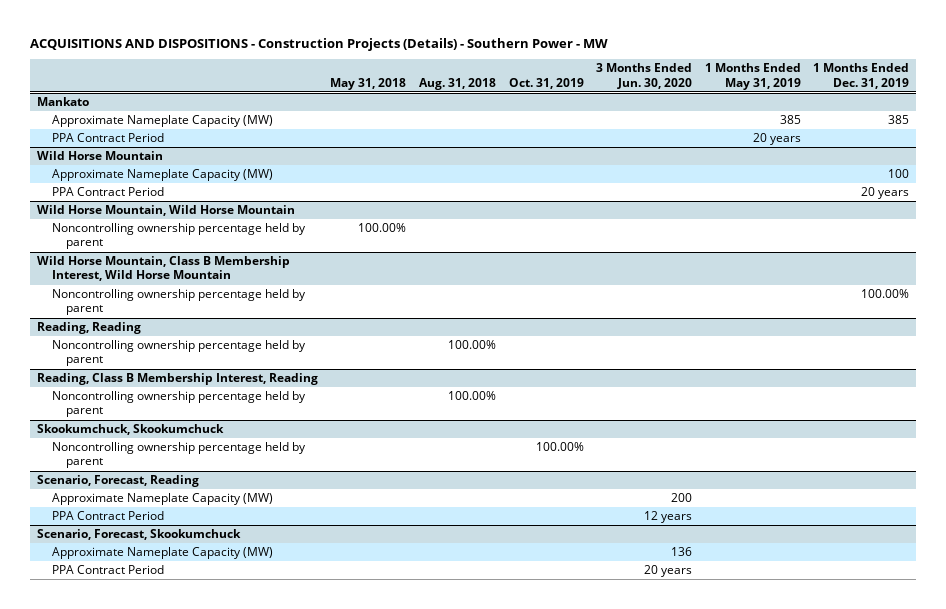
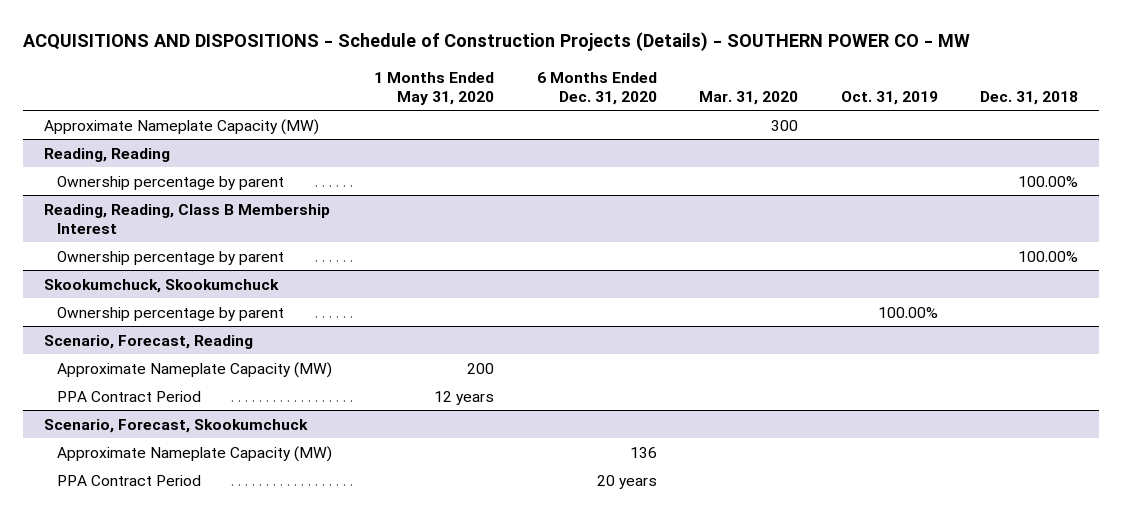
[30,37,609,51] ACQUISITIONS AND DISPOSITIONS - Construction Projects (Details) - Southern Power - MW -> [23,32,971,52] ACQUISITIONS AND DISPOSITIONS - Schedule of Construction Projects (Details) - SOUTHERN POWER CO - MW
[330,77,407,90] May 31, 2018 -> none
[418,77,496,90] Aug. 31, 2018 -> none
[596,63,693,89] 3 Months Ended Jun. 30, 2020 -> none
[704,63,801,90] 1 Months Ended May 31, 2019 -> none
[813,63,910,89] 1 Months Ended Dec. 31, 2019 -> none
none -> [374,71,495,105] 1 Months Ended May 31, 2020
none -> [536,71,657,105] 6 Months Ended Dec. 31, 2020
none -> [699,90,799,105] Mar. 31, 2020
none -> [980,90,1079,105] Dec. 31, 2018
[36,97,89,107] Mankato -> none
[51,115,273,128] Approximate Nameplate Capacity (MW) -> none
[51,133,164,143] PPA Contract Period -> none
[36,151,163,161] Wild Horse Mountain -> none
[51,169,273,182] Approximate Nameplate Capacity (MW) -> none
[51,187,164,197] PPA Contract Period -> none
[36,205,295,217] Wild Horse Mountain, Wild Horse Mountain -> none
[51,223,306,250] Noncontrolling ownership percentage held by parent -> none
[36,256,290,282] Wild Horse Mountain, Class B Membership Interest, Wild Horse Mountain -> none
[51,289,306,316] Noncontrolling ownership percentage held by parent -> none
none -> [44,118,320,135] Approximate Nameplate Capacity (MW)
[51,340,306,367] Noncontrolling ownership percentage held by parent -> [56,175,284,190] Ownership percentage by parent
[36,373,318,386] Reading, Class B Membership Interest, Reading -> [44,203,331,234] Reading, Reading, Class B Membership Interest
[51,391,306,418] Noncontrolling ownership percentage held by parent -> [56,250,284,265] Ownership percentage by parent
[51,442,306,469] Noncontrolling ownership percentage held by parent -> [56,306,284,321] Ownership percentage by parent

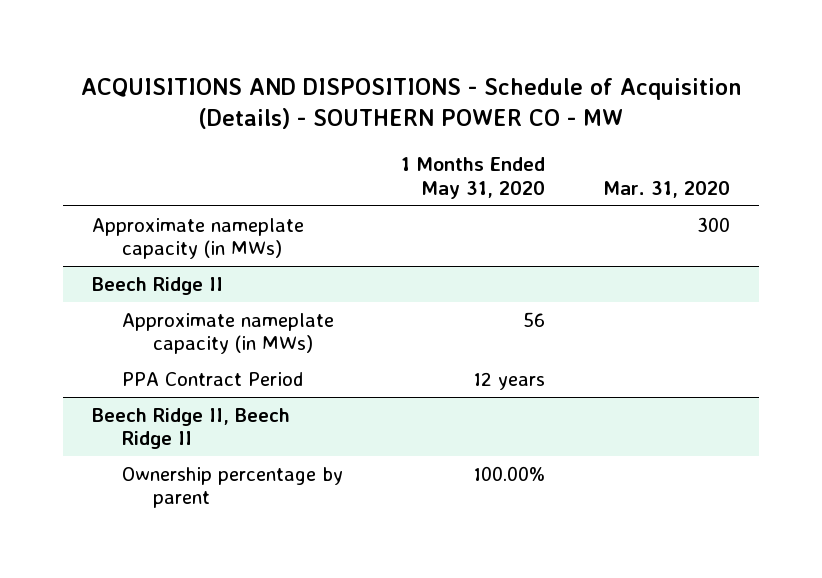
[23,32,971,52] ACQUISITIONS AND DISPOSITIONS - Schedule of Construction Projects (Details) - SOUTHERN POWER CO - MW -> [81,77,742,130] ACQUISITIONS AND DISPOSITIONS - Schedule of Acquisition (Details) - SOUTHERN POWER CO - MW
[536,71,657,105] 6 Months Ended Dec. 31, 2020 -> none
[840,90,938,105] Oct. 31, 2019 -> none
[980,90,1079,105] Dec. 31, 2018 -> none
[44,147,171,162] Reading, Reading -> none
[56,175,284,190] Ownership percentage by parent -> none
[44,203,331,234] Reading, Reading, Class B Membership Interest -> none
[56,250,284,265] Ownership percentage by parent -> none
[44,278,280,293] Skookumchuck, Skookumchuck -> none
[56,306,284,321] Ownership percentage by parent -> none
[44,118,320,135] Approximate Nameplate Capacity (MW) -> [92,217,305,260] Approximate nameplate capacity (in MWs)
[44,334,254,349] Scenario, Forecast, Reading -> [92,276,224,295] Beech Ridge II
[56,361,332,378] Approximate Nameplate Capacity (MW) -> [122,312,335,355] Approximate nameplate capacity (in MWs)
[467,362,495,374] 200 -> [523,311,546,327] 56
[44,418,309,433] Scenario, Forecast, Skookumchuck -> none
[56,445,332,462] Approximate Nameplate Capacity (MW) -> none
[56,474,201,486] PPA Contract Period -> none
none -> [92,407,291,450] Beech Ridge II, Beech Ridge II
none -> [122,466,344,509] Ownership percentage by parent

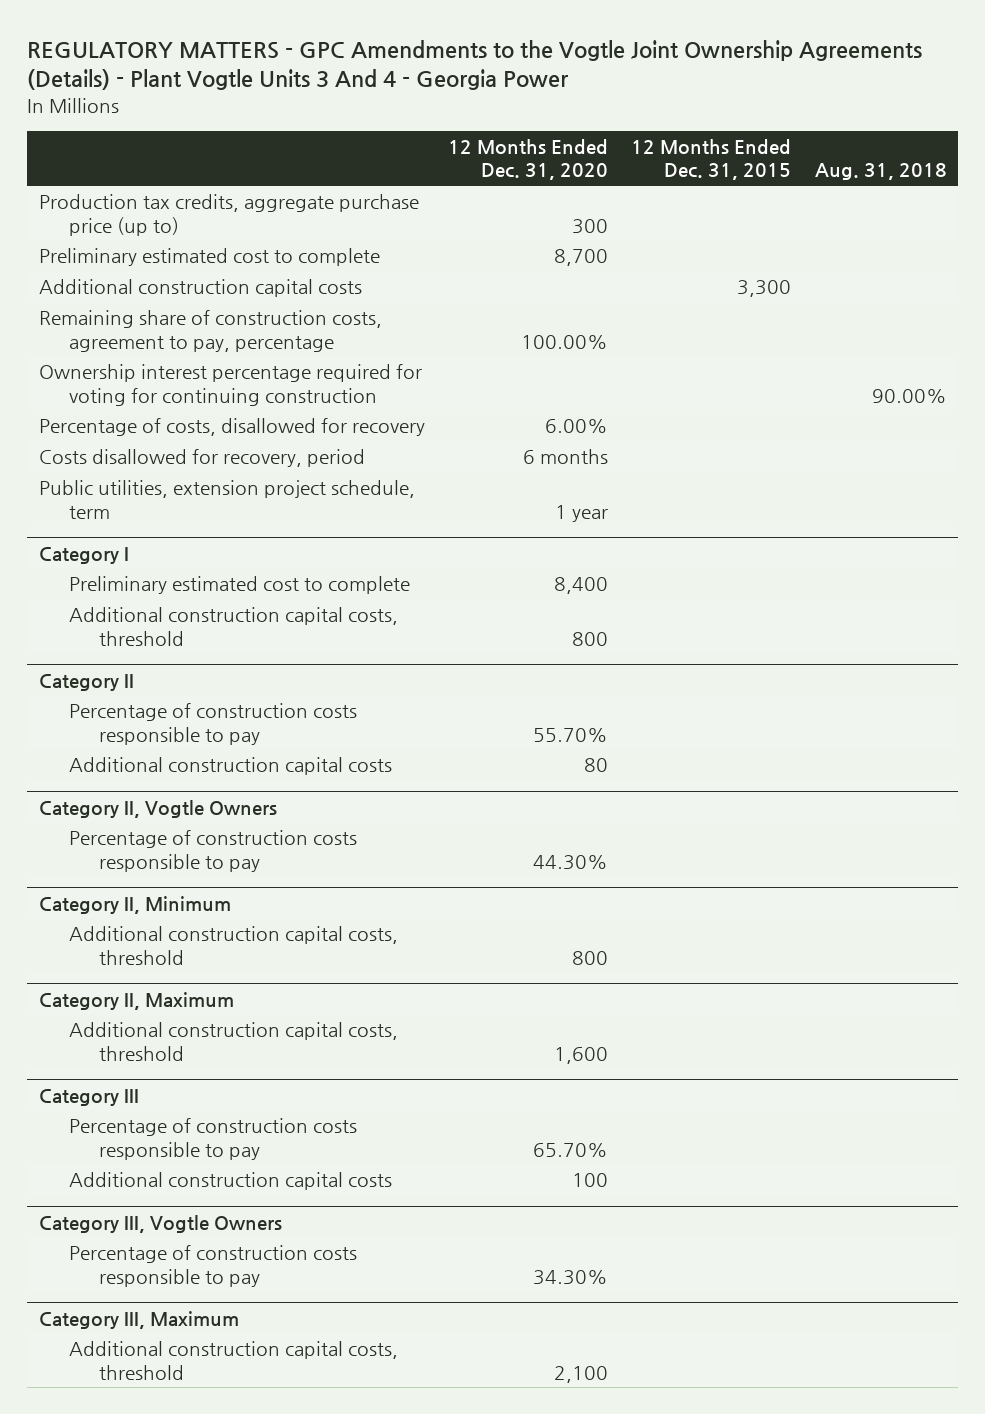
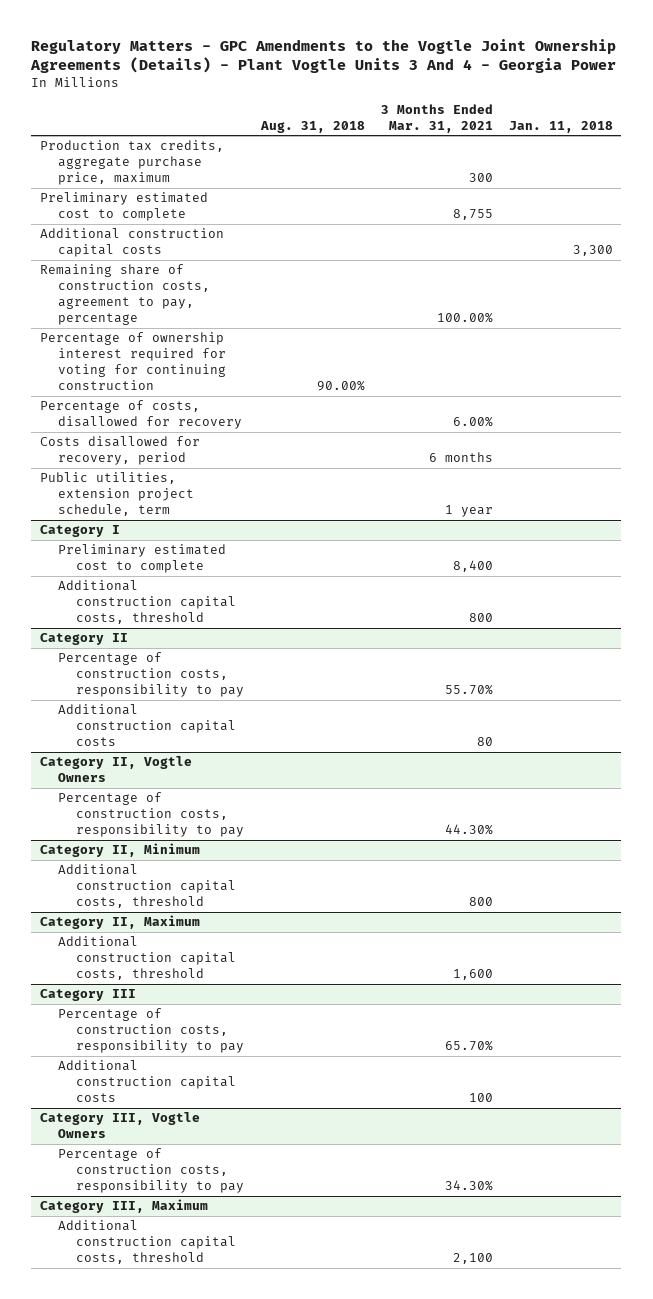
[27,39,923,91] REGULATORY MATTERS - GPC Amendments to the Vogtle Joint Ownership Agreements (Details) - Plant Vogtle Units 3 And 4 - Georgia Power -> [30,38,617,74] Regulatory Matters - GPC Amendments to the Vogtle Joint Ownership Agreements (Details) - Plant Vogtle Units 3 And 4 - Georgia Power
[447,138,608,181] 12 Months Ended Dec. 31, 2020 -> none
[631,138,792,181] 12 Months Ended Dec. 31, 2015 -> none
none -> [380,103,493,133] 3 Months Ended Mar. 31, 2021
none -> [509,120,614,133] Jan. 11, 2018
[38,194,419,236] Production tax credits, aggregate purchase price (up to) -> [39,140,224,186] Production tax credits, aggregate purchase price, maximum
[38,364,422,406] Ownership interest percentage required for voting for continuing construction -> [39,332,227,391] Percentage of ownership interest required for voting for continuing construction
[68,703,357,745] Percentage of construction costs responsible to pay -> [58,652,245,698] Percentage of construction costs, responsibility to pay
[68,830,357,872] Percentage of construction costs responsible to pay -> [58,792,245,838] Percentage of construction costs, responsibility to pay
[68,1118,357,1160] Percentage of construction costs responsible to pay -> [58,1008,245,1054] Percentage of construction costs, responsibility to pay
[68,1245,357,1287] Percentage of construction costs responsible to pay -> [58,1148,245,1194] Percentage of construction costs, responsibility to pay

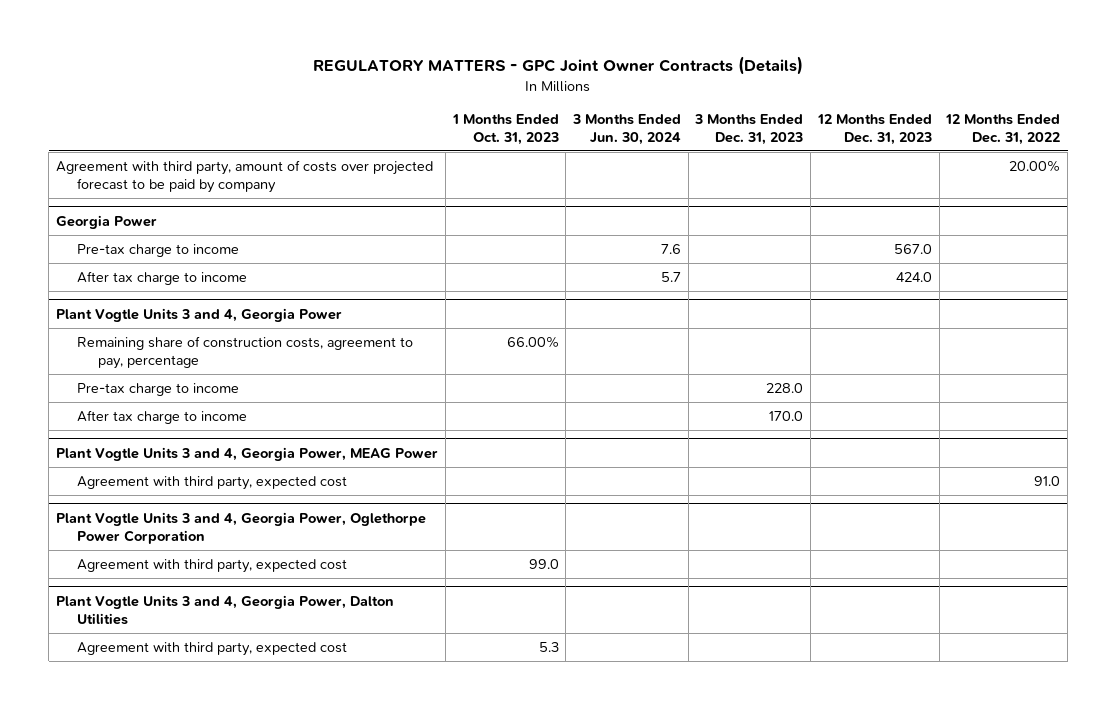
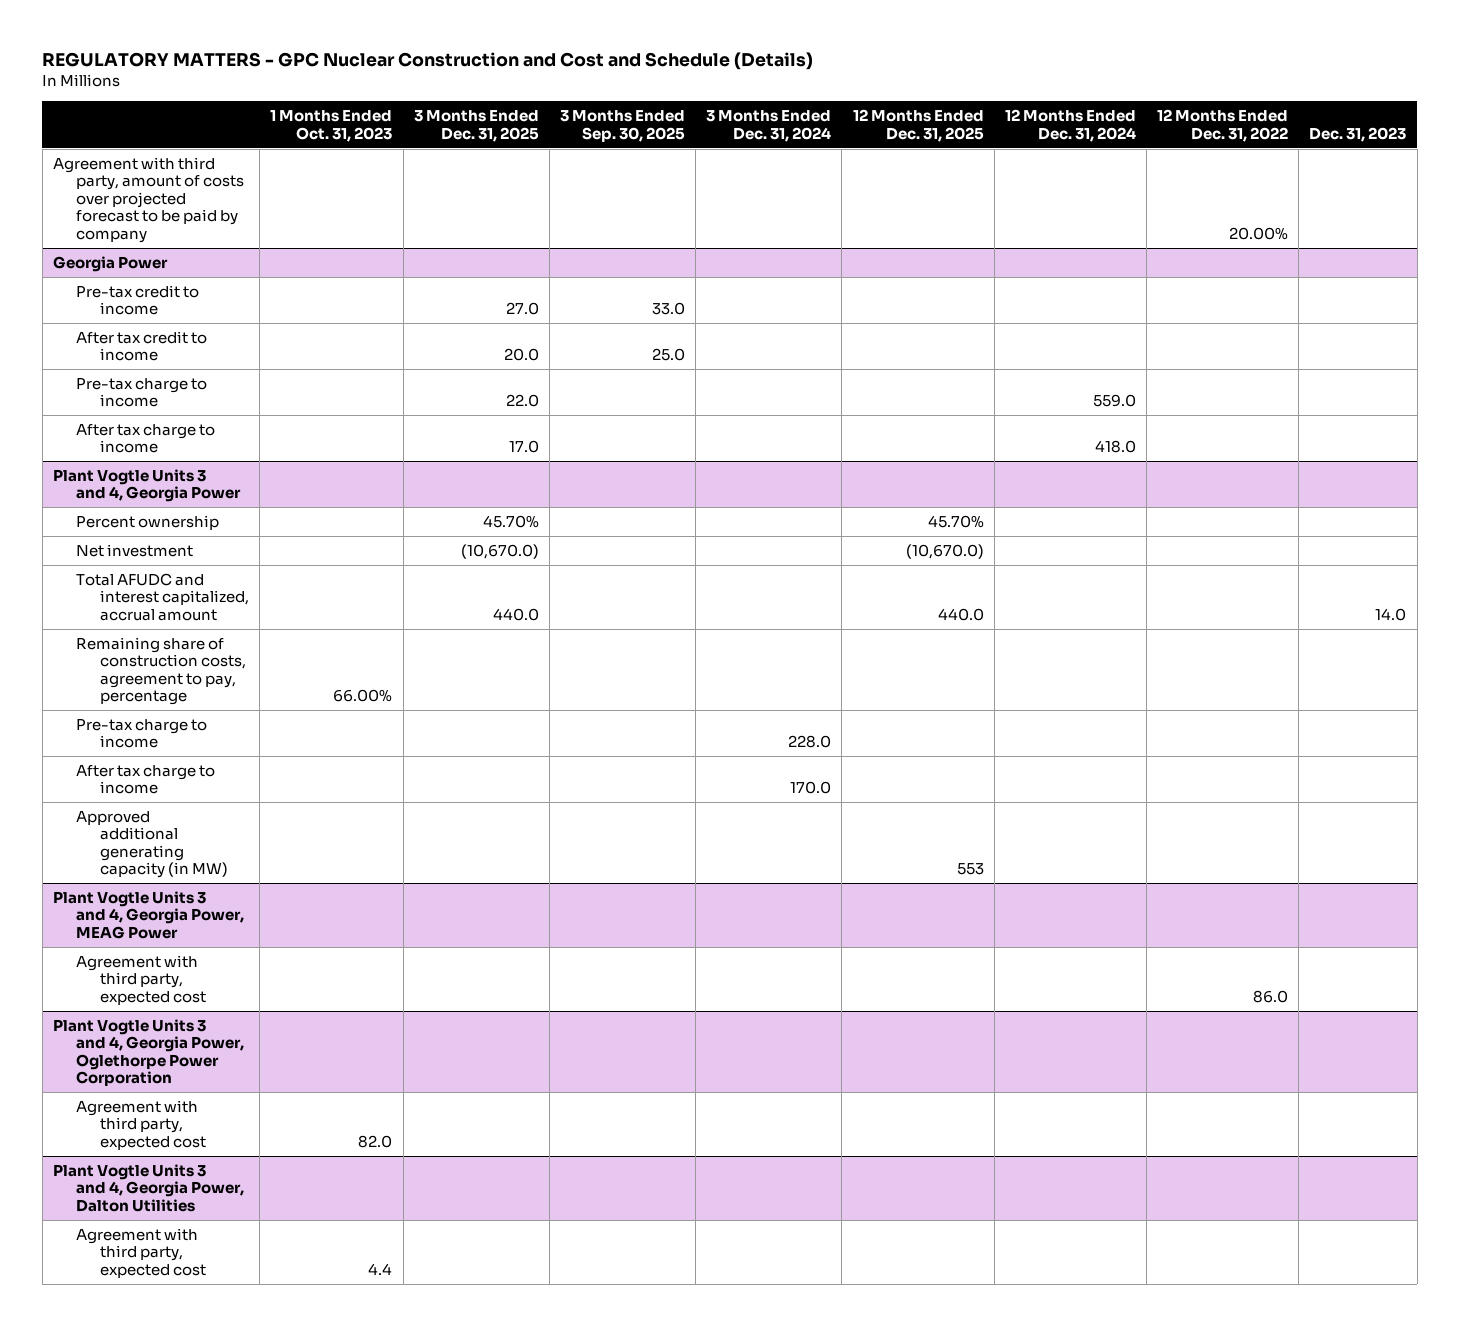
[313,56,804,76] REGULATORY MATTERS - GPC Joint Owner Contracts (Details) -> [42,51,814,70] REGULATORY MATTERS - GPC Nuclear Construction and Cost and Schedule (Details)
[571,113,681,145] 3 Months Ended Jun. 30, 2024 -> none
[694,113,804,145] 3 Months Ended Dec. 31, 2023 -> none
[816,113,932,145] 12 Months Ended Dec. 31, 2023 -> none
none -> [413,110,539,142] 3 Months Ended Dec. 31, 2025
none -> [560,110,686,142] 3 Months Ended Sep. 30, 2025
none -> [706,110,832,142] 3 Months Ended Dec. 31, 2024
none -> [852,109,984,142] 12 Months Ended Dec. 31, 2025
none -> [1004,109,1136,142] 12 Months Ended Dec. 31, 2024
none -> [1309,126,1407,142] Dec. 31, 2023
none -> [76,284,200,316] Pre-tax credit to income
none -> [76,330,208,362] After tax credit to income
none -> [76,514,220,530] Percent ownership
none -> [76,543,194,557] Net investment
none -> [76,572,250,621] Total AFUDC and interest capitalized, accrual amount
none -> [76,810,229,879] Approved additional generating capacity (in MW)
[1034,475,1061,486] 91.0 -> [1253,989,1289,1003] 86.0
[528,558,559,569] 99.0 -> [358,1134,393,1148] 82.0
[538,641,559,652] 5.3 -> [368,1262,393,1275] 4.4

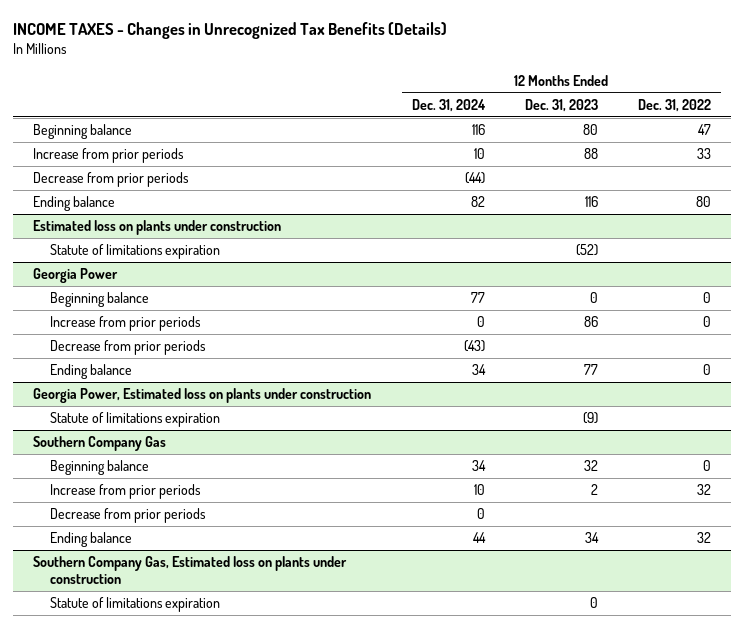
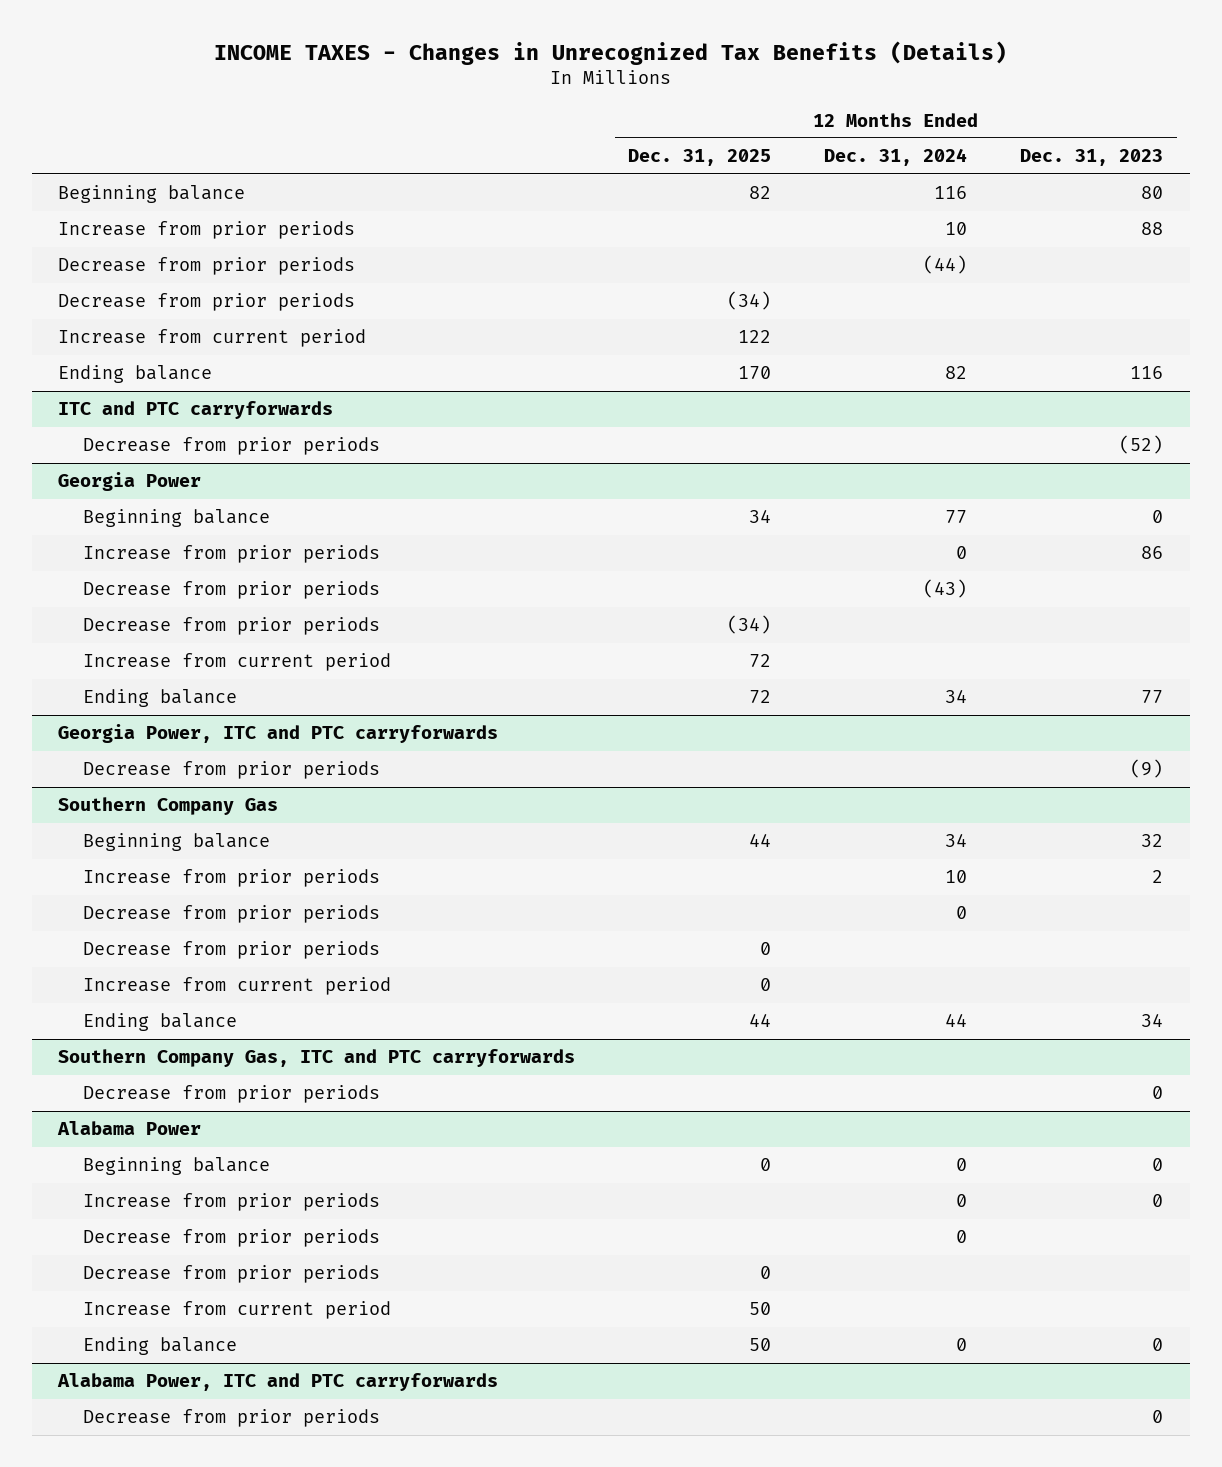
[638,98,712,112] Dec. 31, 2022 -> none
none -> [628,149,772,167] Dec. 31, 2025
none -> [58,293,356,312] Decrease from prior periods
none -> [58,329,367,348] Increase from current period
[33,220,282,236] Estimated loss on plants under construction -> [58,401,334,420] ITC and PTC carryforwards
[50,244,221,260] Statute of limitations expiration -> [83,437,381,456] Decrease from prior periods
none -> [83,617,381,636] Decrease from prior periods
none -> [83,653,392,672] Increase from current period
[33,388,372,404] Georgia Power, Estimated loss on plants under construction -> none
[50,412,221,428] Statute of limitations expiration -> none
none -> [58,724,499,744] Georgia Power, ITC and PTC carryforwards
none -> [83,761,381,780] Decrease from prior periods
none -> [83,941,381,960] Decrease from prior periods
none -> [83,977,392,996] Increase from current period
[33,556,348,585] Southern Company Gas, Estimated loss on plants under construction -> none
[50,597,221,613] Statute of limitations expiration -> none
none -> [58,1049,576,1068] Southern Company Gas, ITC and PTC carryforwards
none -> [83,1085,381,1104] Decrease from prior periods
none -> [57,1121,202,1136] Alabama Power
none -> [83,1157,271,1176] Beginning balance
none -> [83,1193,381,1212] Increase from prior periods
none -> [83,1229,381,1248] Decrease from prior periods
none -> [83,1265,381,1284] Decrease from prior periods
none -> [83,1301,392,1320] Increase from current period
none -> [83,1337,238,1356] Ending balance
none -> [57,1373,499,1392] Alabama Power, ITC and PTC carryforwards
none -> [83,1409,381,1428] Decrease from prior periods

